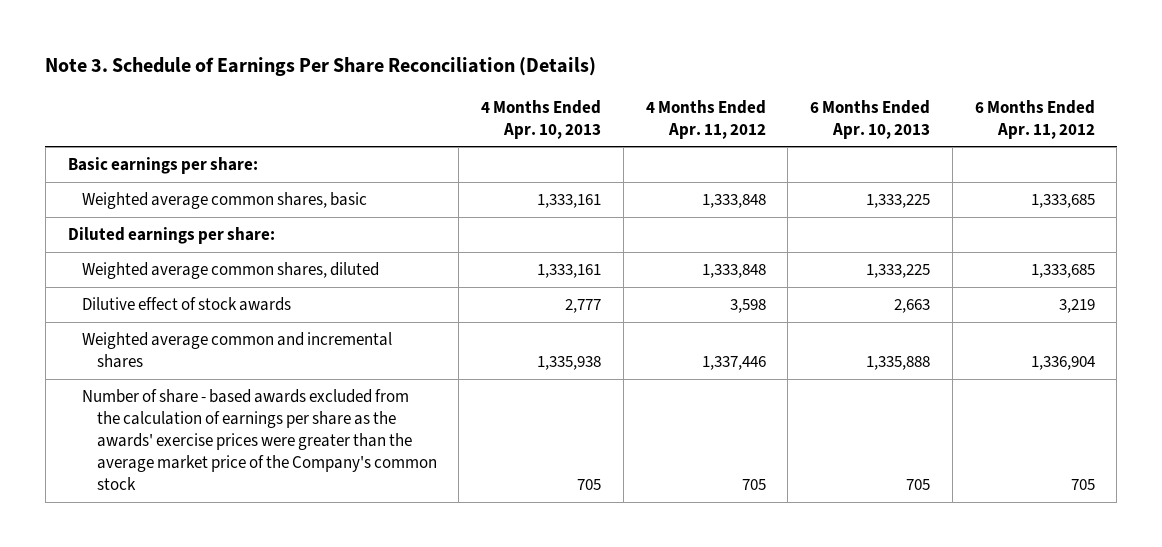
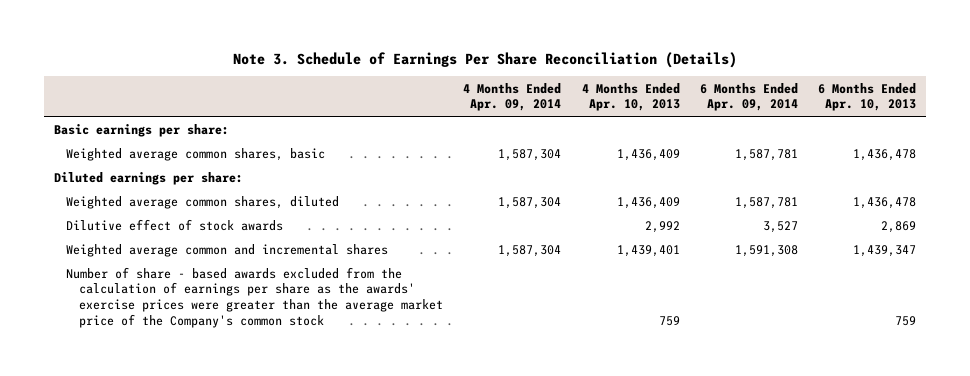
[645,99,766,139] 4 Months Ended Apr. 11, 2012 -> none
[974,99,1095,139] 6 Months Ended Apr. 11, 2012 -> none
none -> [463,82,562,112] 4 Months Ended Apr. 09, 2014
none -> [699,82,798,112] 6 Months Ended Apr. 09, 2014
[537,194,602,209] 1,333,161 -> [616,148,680,161] 1,436,409
[866,194,931,209] 1,333,225 -> [853,148,917,161] 1,436,478
[537,264,602,279] 1,333,161 -> [616,196,680,209] 1,436,409
[866,264,931,279] 1,333,225 -> [853,196,917,209] 1,436,478
[565,299,602,314] 2,777 -> [644,220,680,233] 2,992
[894,299,931,314] 2,663 -> [881,220,917,233] 2,869
[537,356,602,371] 1,335,938 -> [616,244,680,257] 1,439,401
[866,356,931,371] 1,335,888 -> [853,244,917,257] 1,439,347
[577,478,602,490] 705 -> [658,315,680,326] 759
[906,478,931,490] 705 -> [895,315,917,326] 759

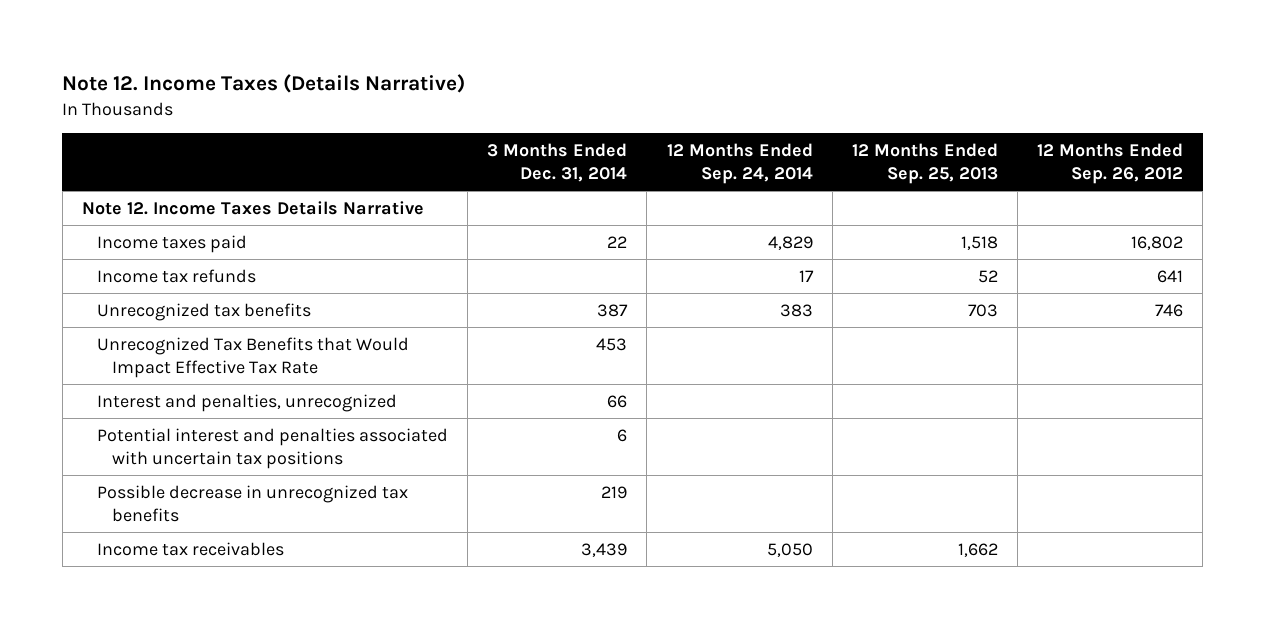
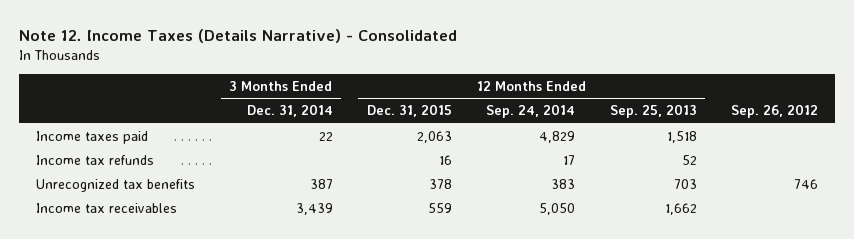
[62,74,466,94] Note 12. Income Taxes (Details Narrative) -> [19,29,458,44] Note 12. Income Taxes (Details Narrative) - Consolidated
[1037,142,1184,184] 12 Months Ended Sep. 26, 2012 -> none
none -> [366,104,452,118] Dec. 31, 2015
none -> [730,104,818,119] Sep. 26, 2012
[81,200,424,215] Note 12. Income Taxes Details Narrative -> none
[96,336,409,378] Unrecognized Tax Benefits that Would Impact Effective Tax Rate -> none
[96,393,397,412] Interest and penalties, unrecognized -> none
[96,427,448,469] Potential interest and penalties associated with uncertain tax positions -> none
[96,484,408,522] Possible decrease in unrecognized tax benefits -> none

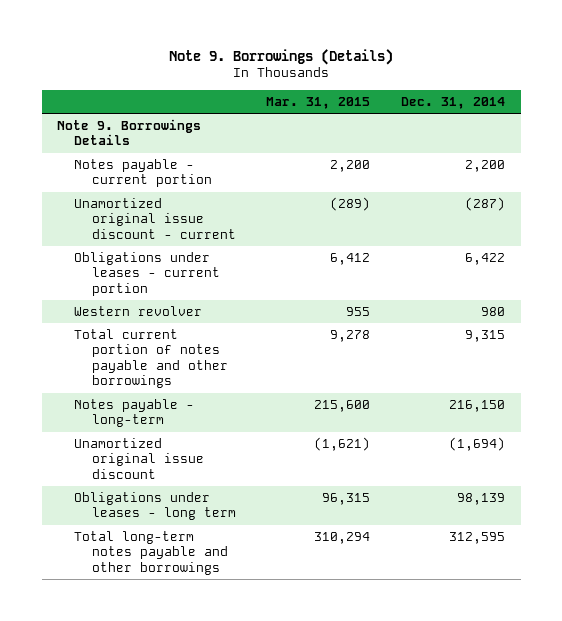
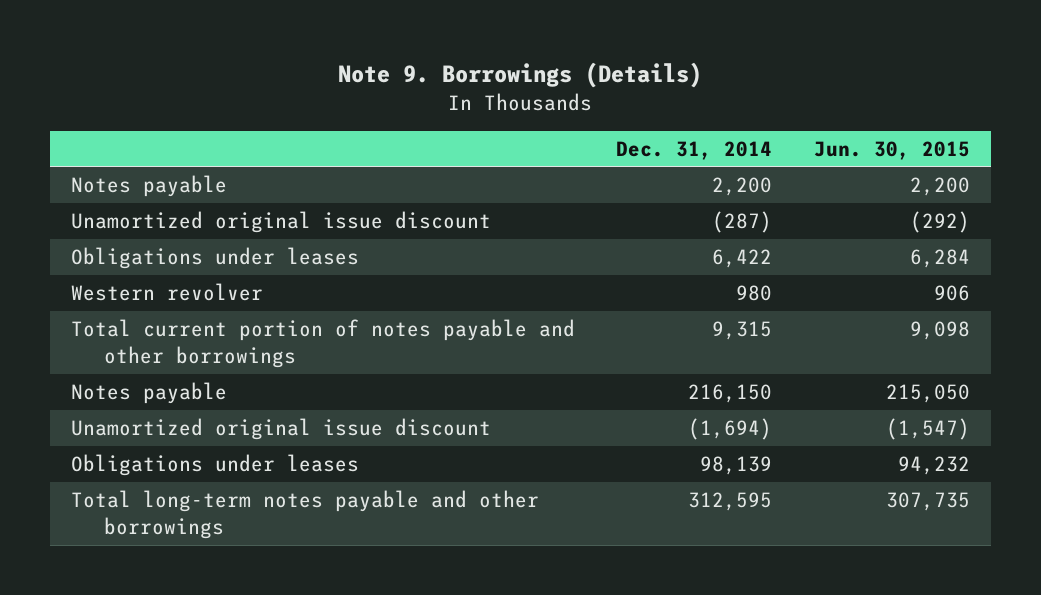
[266,96,371,109] Mar. 31, 2015 -> none
none -> [813,140,970,160] Jun. 30, 2015
[56,118,201,146] Note 9. Borrowings Details -> none
[74,158,212,188] Notes payable - current portion -> [70,175,227,198] Notes payable
[74,197,236,239] Unamortized original issue discount - current -> [70,211,491,234] Unamortized original issue discount
[74,251,220,296] Obligations under leases - current portion -> [70,247,359,270] Obligations under leases
[74,398,195,428] Notes payable - long-term -> [70,382,227,405] Notes payable
[74,491,236,521] Obligations under leases - long term -> [70,454,359,477] Obligations under leases

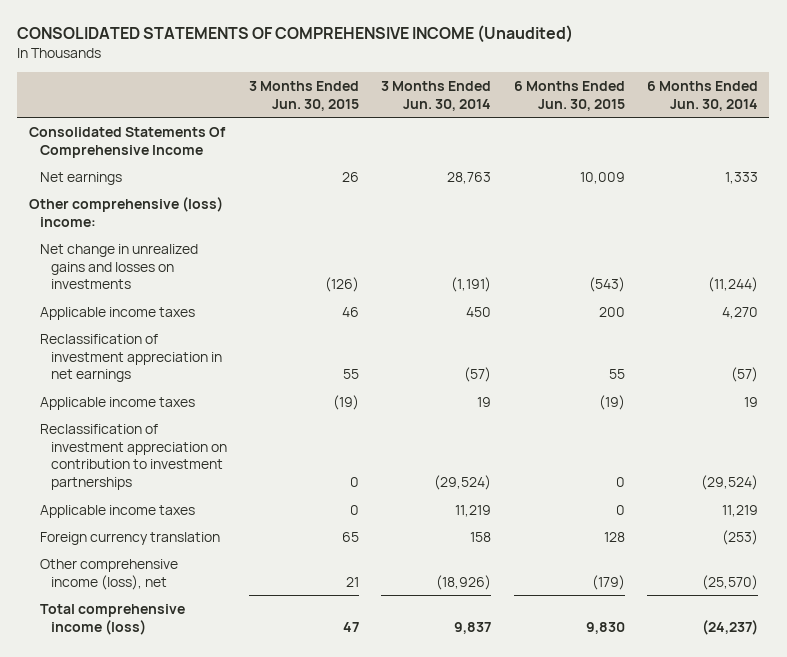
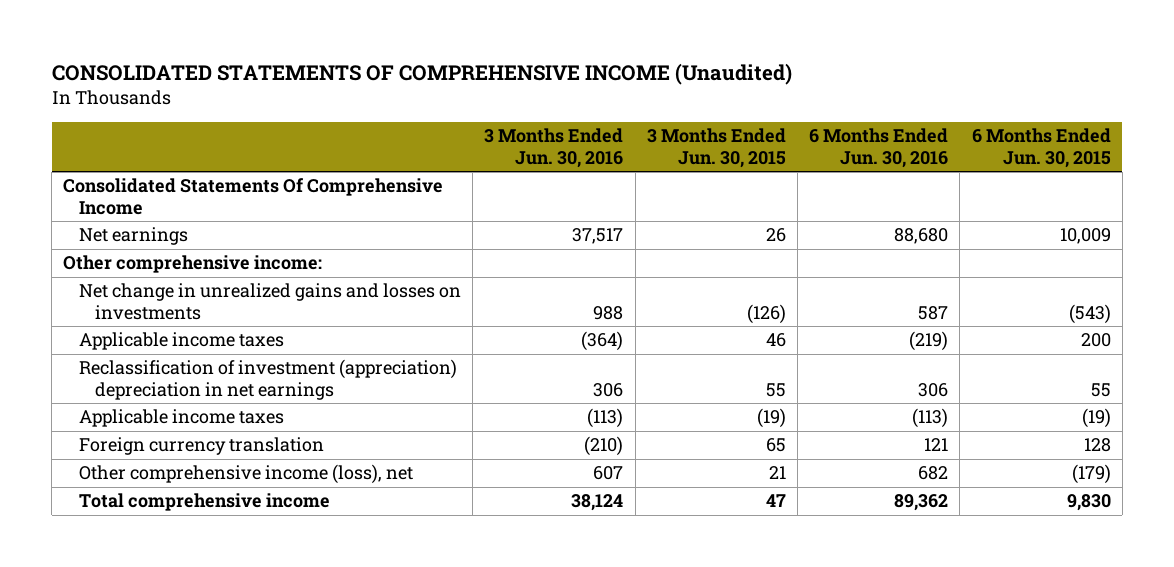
[381,80,492,111] 3 Months Ended Jun. 30, 2014 -> none
[647,80,759,111] 6 Months Ended Jun. 30, 2014 -> none
none -> [484,128,624,168] 3 Months Ended Jun. 30, 2016
none -> [809,128,949,168] 6 Months Ended Jun. 30, 2016
[28,196,223,227] Other comprehensive (loss) income: -> [63,255,323,274] Other comprehensive income:
[39,333,222,383] Reclassification of investment appreciation in net earnings -> [78,359,457,401] Reclassification of investment (appreciation) depreciation in net earnings
[39,423,227,491] Reclassification of investment appreciation on contribution to investment partnerships -> none
[39,504,195,518] Applicable income taxes -> none
[39,603,185,635] Total comprehensive income (loss) -> [78,493,330,512] Total comprehensive income

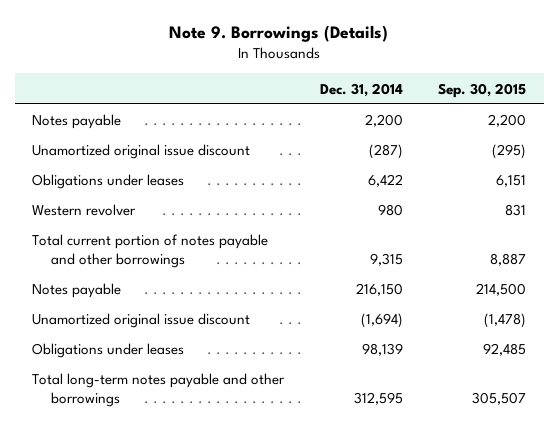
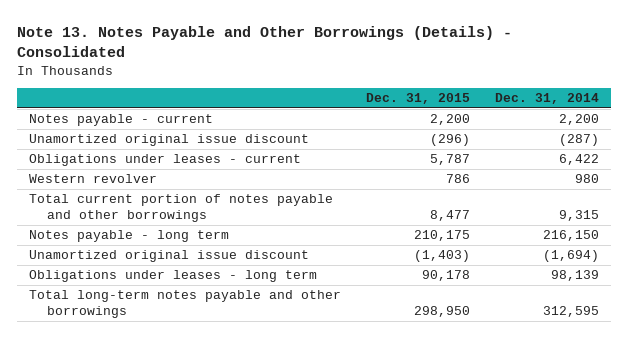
[169,24,389,42] Note 9. Borrowings (Details) -> [16,25,512,58] Note 13. Notes Payable and Other Borrowings (Details) - Consolidated
[438,82,527,98] Sep. 30, 2015 -> none
none -> [365,93,470,105] Dec. 31, 2015
[32,114,122,130] Notes payable -> [28,114,213,127] Notes payable - current
[32,174,185,190] Obligations under leases -> [28,154,301,167] Obligations under leases - current
[32,283,122,299] Notes payable -> [28,230,229,243] Notes payable - long term
[32,343,185,359] Obligations under leases -> [28,270,317,283] Obligations under leases - long term

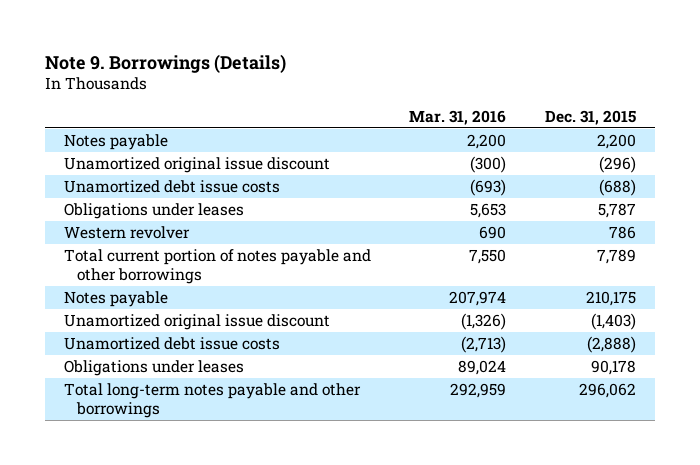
[16,25,512,58] Note 13. Notes Payable and Other Borrowings (Details) - Consolidated -> [44,53,286,73] Note 9. Borrowings (Details)
[494,93,599,105] Dec. 31, 2014 -> none
none -> [409,109,507,125] Mar. 31, 2016
[28,114,213,127] Notes payable - current -> [63,133,168,150] Notes payable
none -> [63,179,280,193] Unamortized debt issue costs
[28,154,301,167] Obligations under leases - current -> [63,202,244,219] Obligations under leases
[429,209,470,221] 8,477 -> [596,248,636,264] 7,789
[28,230,229,243] Notes payable - long term -> [63,290,168,307] Notes payable
none -> [63,336,280,350] Unamortized debt issue costs
[28,270,317,283] Obligations under leases - long term -> [63,359,244,376] Obligations under leases
[413,305,470,317] 298,950 -> [578,382,636,398] 296,062

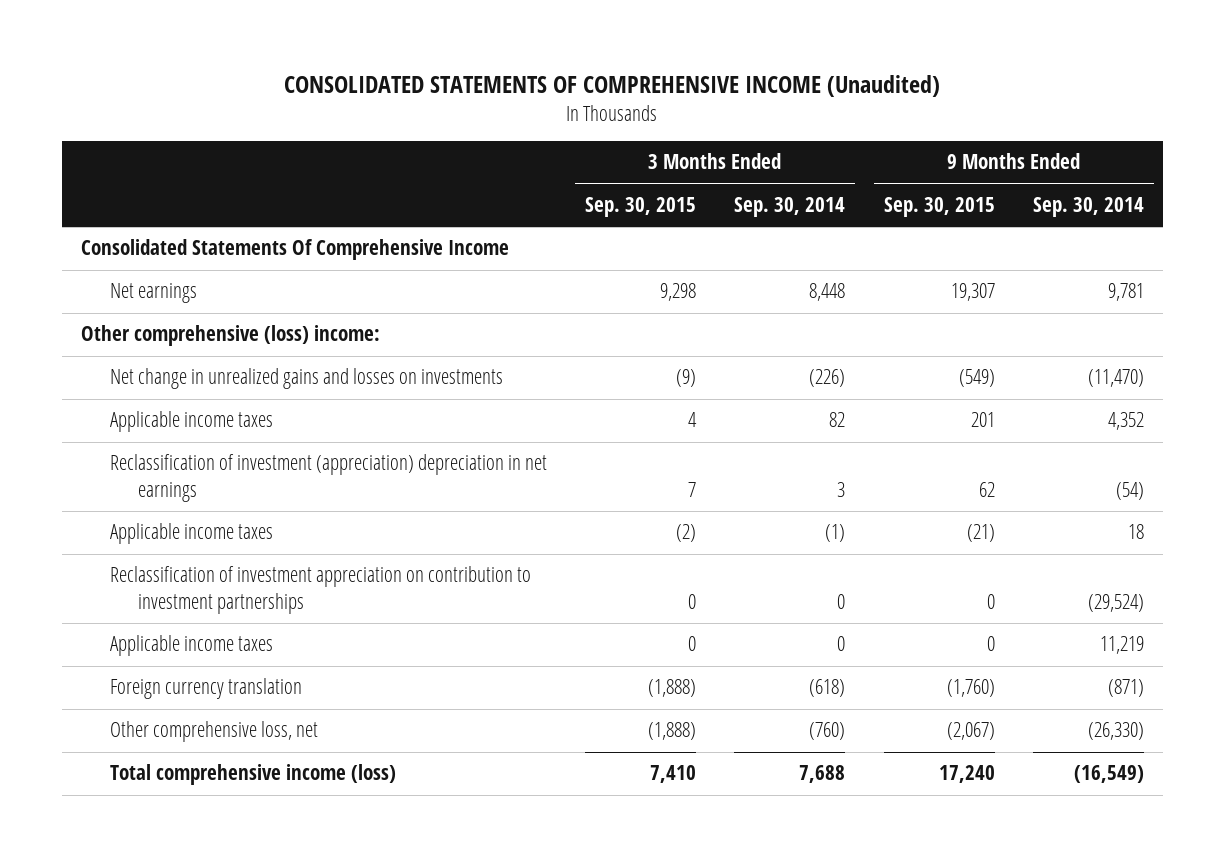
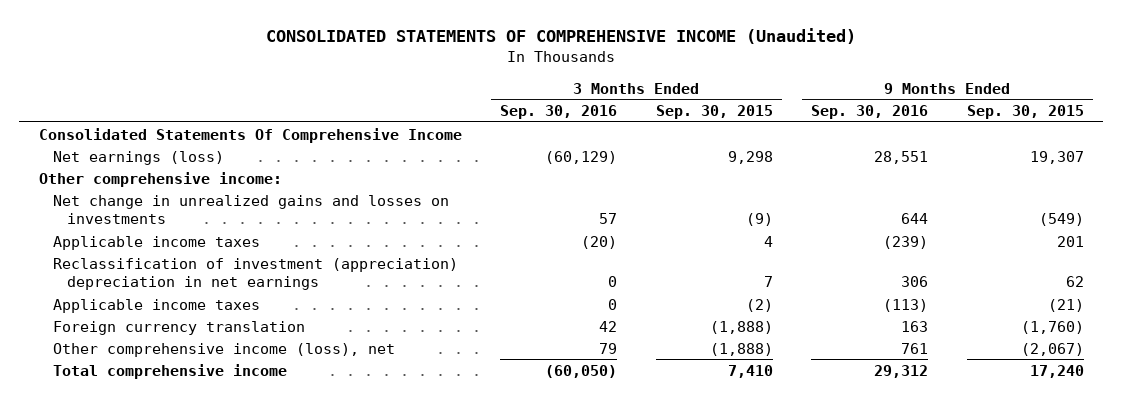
[734,196,846,217] Sep. 30, 2014 -> none
[1033,196,1145,217] Sep. 30, 2014 -> none
none -> [500,104,618,119] Sep. 30, 2016
none -> [811,104,929,119] Sep. 30, 2016
[109,283,197,304] Net earnings -> [52,150,224,165] Net earnings (loss)
[80,325,380,347] Other comprehensive (loss) income: -> [38,171,282,187] Other comprehensive income:
[109,566,531,614] Reclassification of investment appreciation on contribution to investment partnerships -> none
[109,635,273,657] Applicable income taxes -> none
[109,721,318,743] Other comprehensive loss, net -> [52,342,395,357] Other comprehensive income (loss), net
[109,764,396,786] Total comprehensive income (loss) -> [52,363,287,379] Total comprehensive income

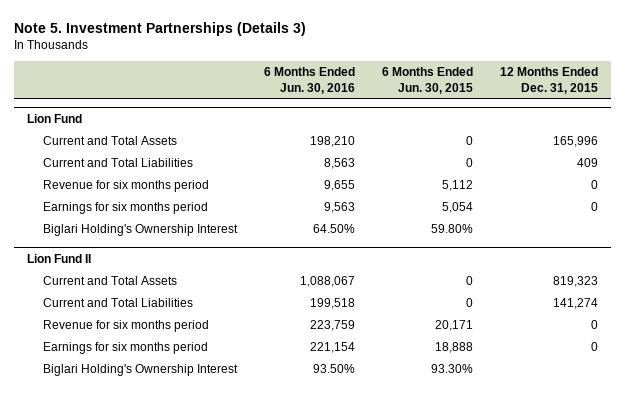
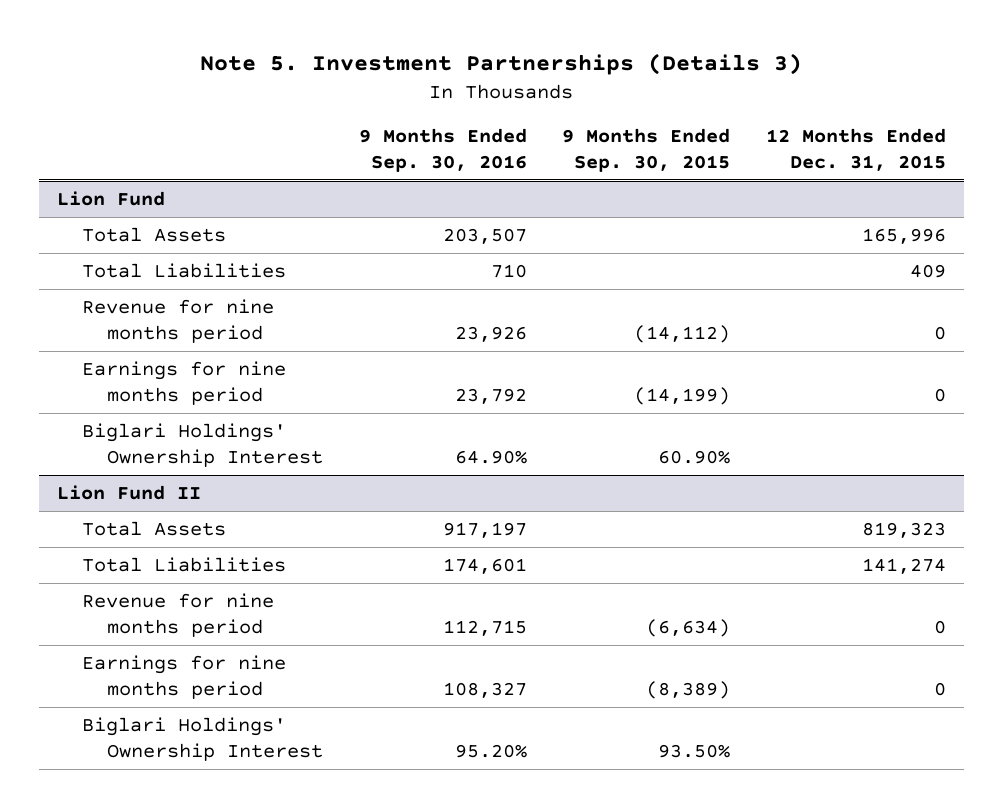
[263,67,355,94] 6 Months Ended Jun. 30, 2016 -> none
[381,67,473,94] 6 Months Ended Jun. 30, 2015 -> none
none -> [358,128,527,172] 9 Months Ended Sep. 30, 2016
none -> [562,128,731,172] 9 Months Ended Sep. 30, 2015
[43,136,178,146] Current and Total Assets -> [81,227,226,243] Total Assets
[43,158,194,168] Current and Total Liabilities -> [81,263,286,279] Total Liabilities
[43,180,210,193] Revenue for six months period -> [81,299,274,343] Revenue for nine months period
[43,202,209,215] Earnings for six months period -> [81,361,286,405] Earnings for nine months period
[43,224,239,237] Biglari Holding's Ownership Interest -> [81,423,323,467] Biglari Holdings' Ownership Interest
[43,276,178,286] Current and Total Assets -> [81,521,226,537] Total Assets
[43,298,194,308] Current and Total Liabilities -> [81,557,286,573] Total Liabilities
[43,320,210,333] Revenue for six months period -> [81,593,274,637] Revenue for nine months period
[43,342,209,355] Earnings for six months period -> [81,655,286,699] Earnings for nine months period
[43,364,239,377] Biglari Holding's Ownership Interest -> [81,717,323,761] Biglari Holdings' Ownership Interest

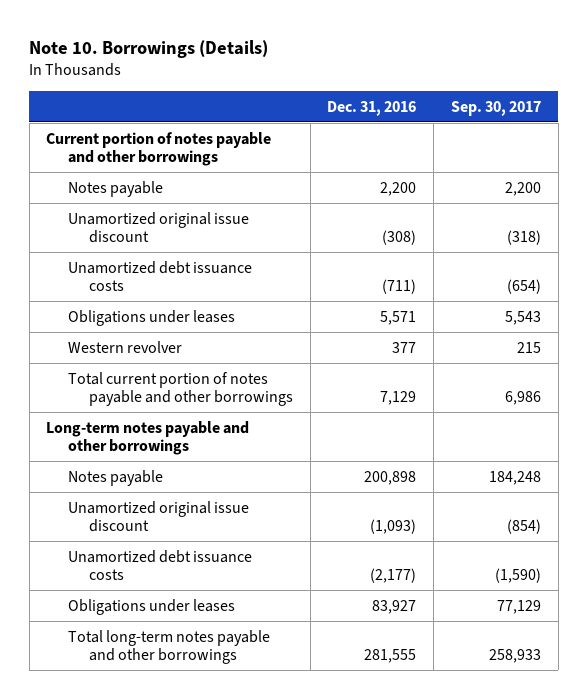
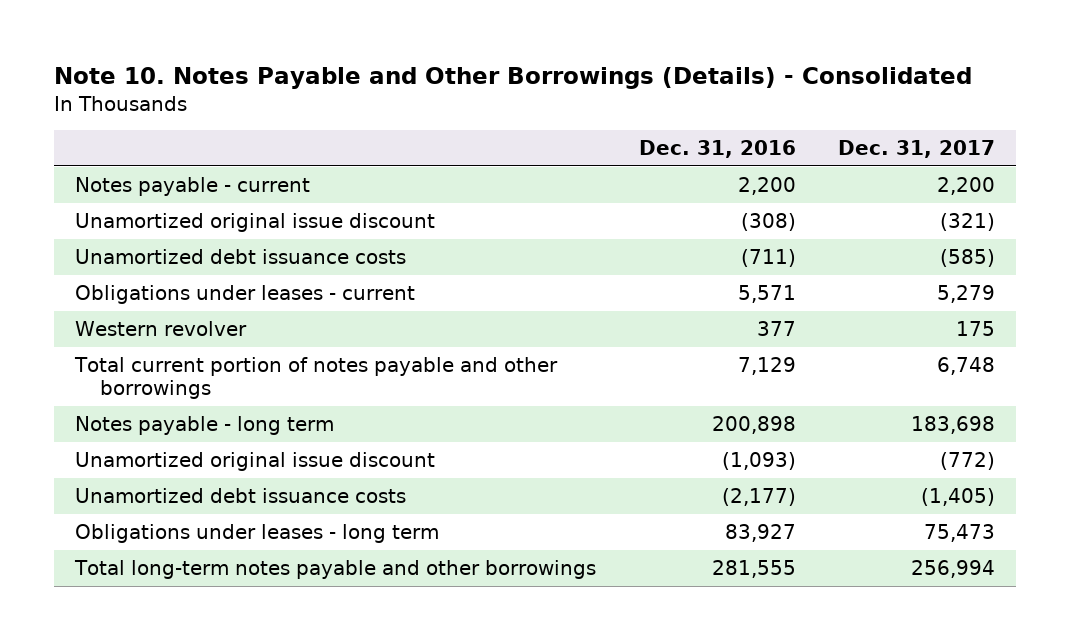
[29,39,269,58] Note 10. Borrowings (Details) -> [54,67,973,90] Note 10. Notes Payable and Other Borrowings (Details) - Consolidated
[450,100,541,116] Sep. 30, 2017 -> none
none -> [838,140,996,159] Dec. 31, 2017
[46,131,272,166] Current portion of notes payable and other borrowings -> none
[67,180,163,197] Notes payable -> [75,176,311,196] Notes payable - current
[67,309,235,326] Obligations under leases -> [75,284,416,304] Obligations under leases - current
[46,420,250,455] Long-term notes payable and other borrowings -> none
[67,469,163,486] Notes payable -> [75,415,335,435] Notes payable - long term
[67,598,235,615] Obligations under leases -> [75,523,440,543] Obligations under leases - long term

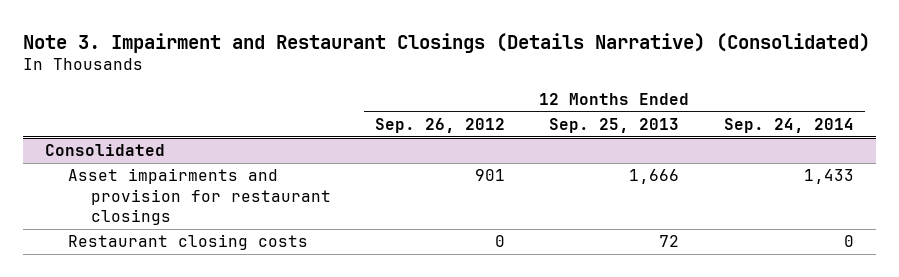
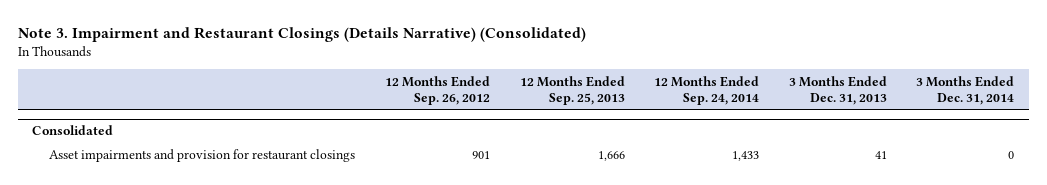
none -> [788,75,887,106] 3 Months Ended Dec. 31, 2013
none -> [916,75,1015,106] 3 Months Ended Dec. 31, 2014
[68,234,309,251] Restaurant closing costs -> none

